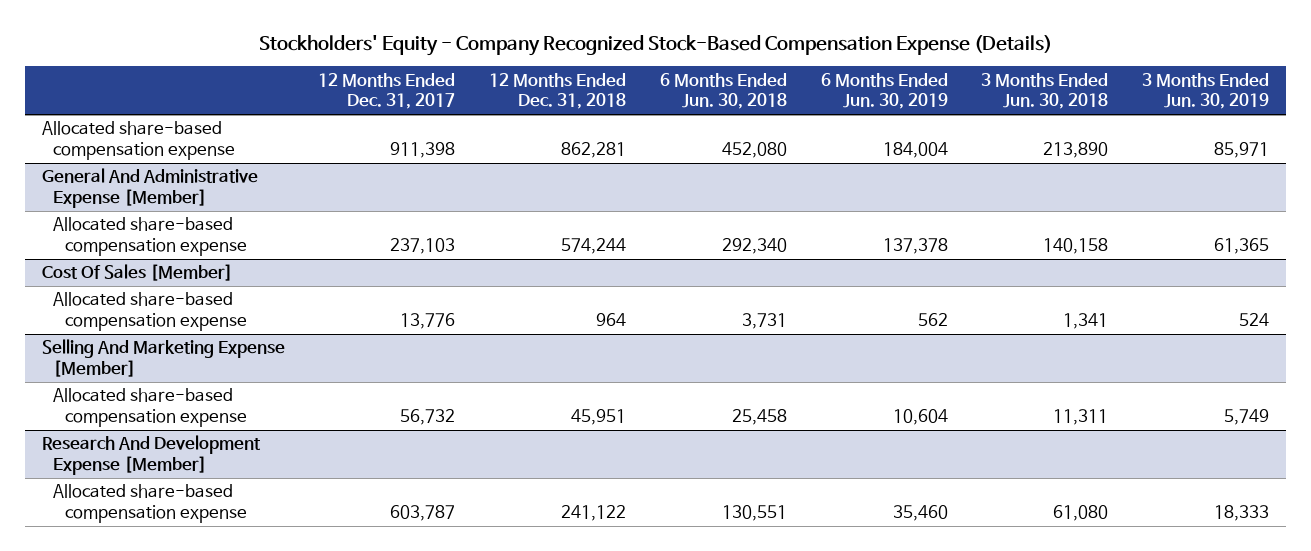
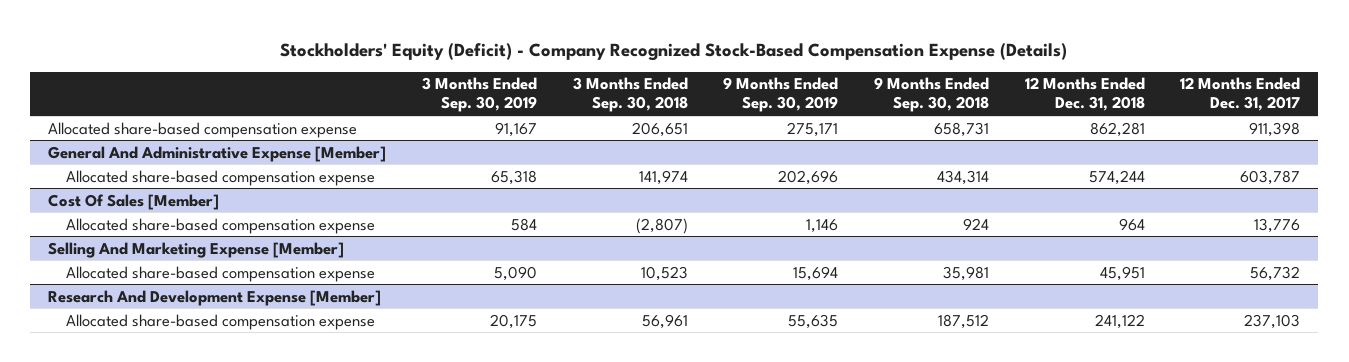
[259,34,1053,56] Stockholders' Equity - Company Recognized Stock-Based Compensation Expense (Details) -> [280,42,1068,61] Stockholders' Equity (Deficit) - Company Recognized Stock-Based Compensation Expense (Details)
[659,72,787,110] 6 Months Ended Jun. 30, 2018 -> none
[820,72,948,110] 6 Months Ended Jun. 30, 2019 -> none
[981,72,1109,110] 3 Months Ended Jun. 30, 2018 -> none
[1142,72,1270,110] 3 Months Ended Jun. 30, 2019 -> none
none -> [421,77,537,113] 3 Months Ended Sep. 30, 2019
none -> [572,77,688,113] 3 Months Ended Sep. 30, 2018
none -> [723,77,839,113] 9 Months Ended Sep. 30, 2019
none -> [873,77,989,113] 9 Months Ended Sep. 30, 2018
[390,238,456,255] 237,103 -> [1240,169,1301,185] 603,787
[390,505,456,522] 603,787 -> [1244,313,1301,329] 237,103

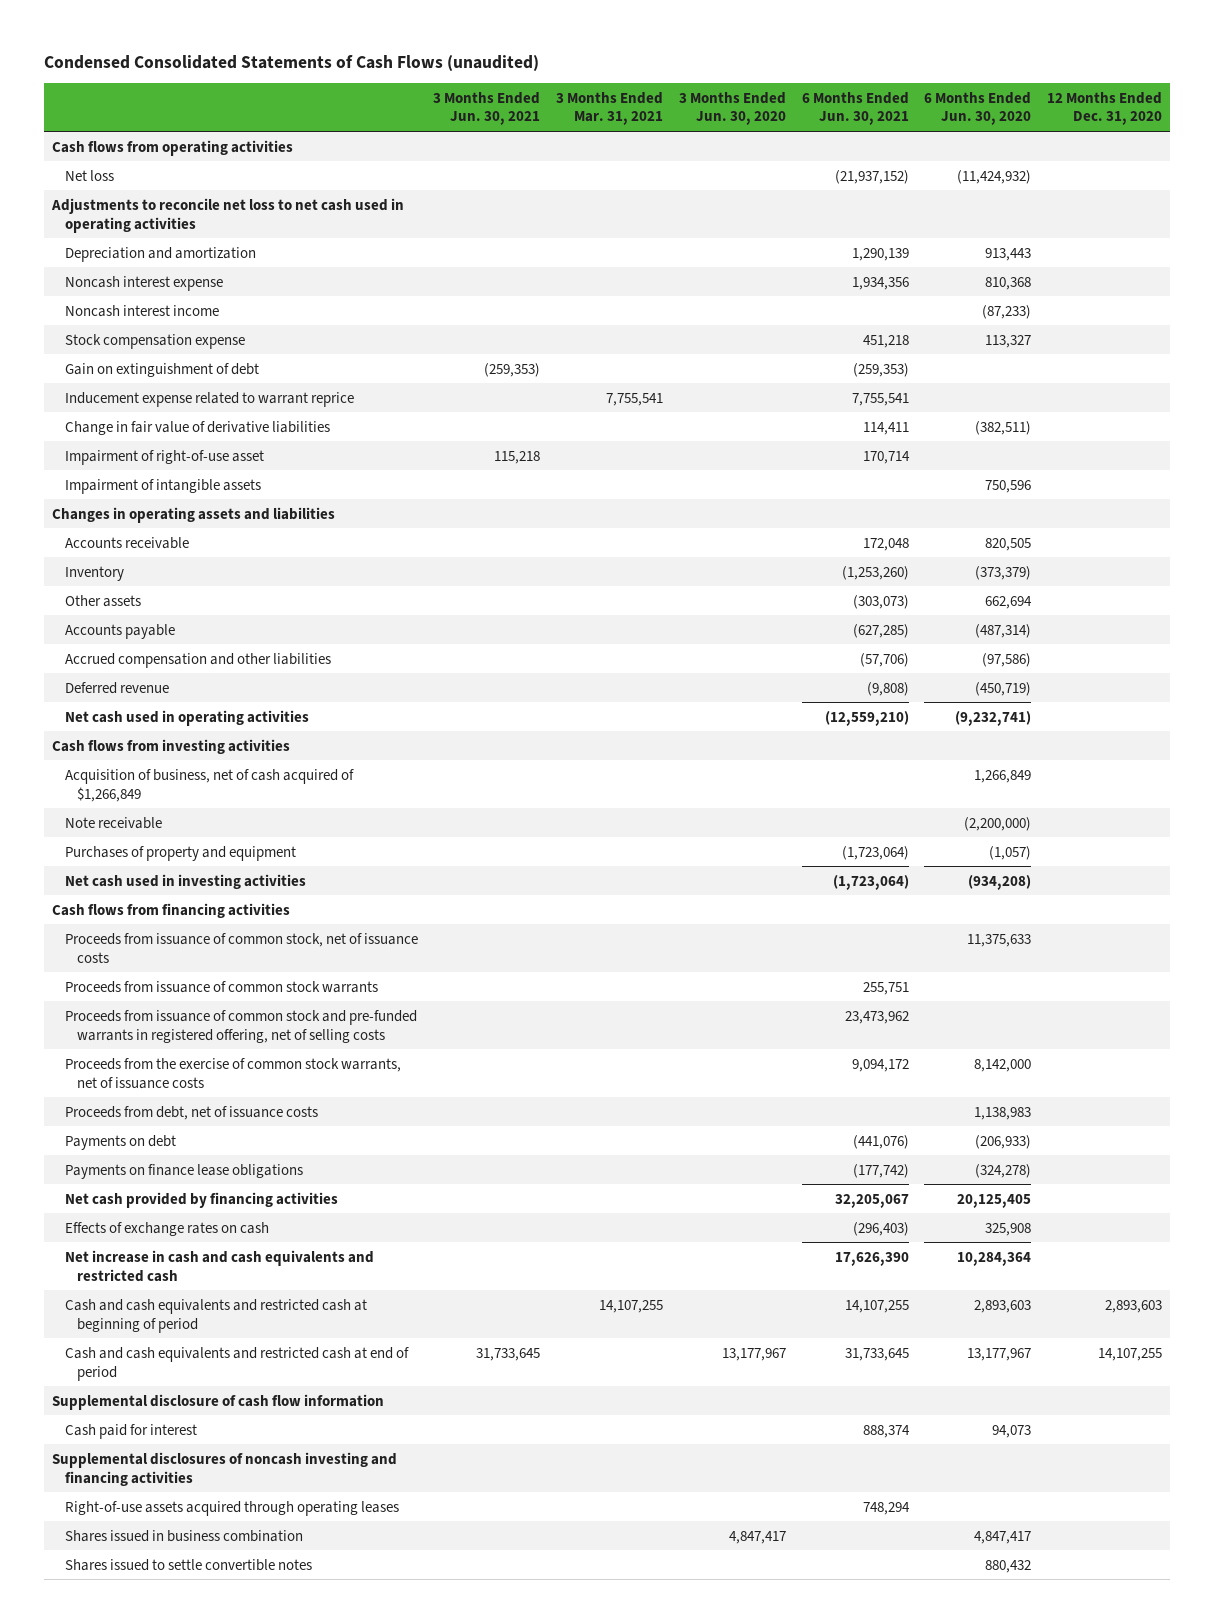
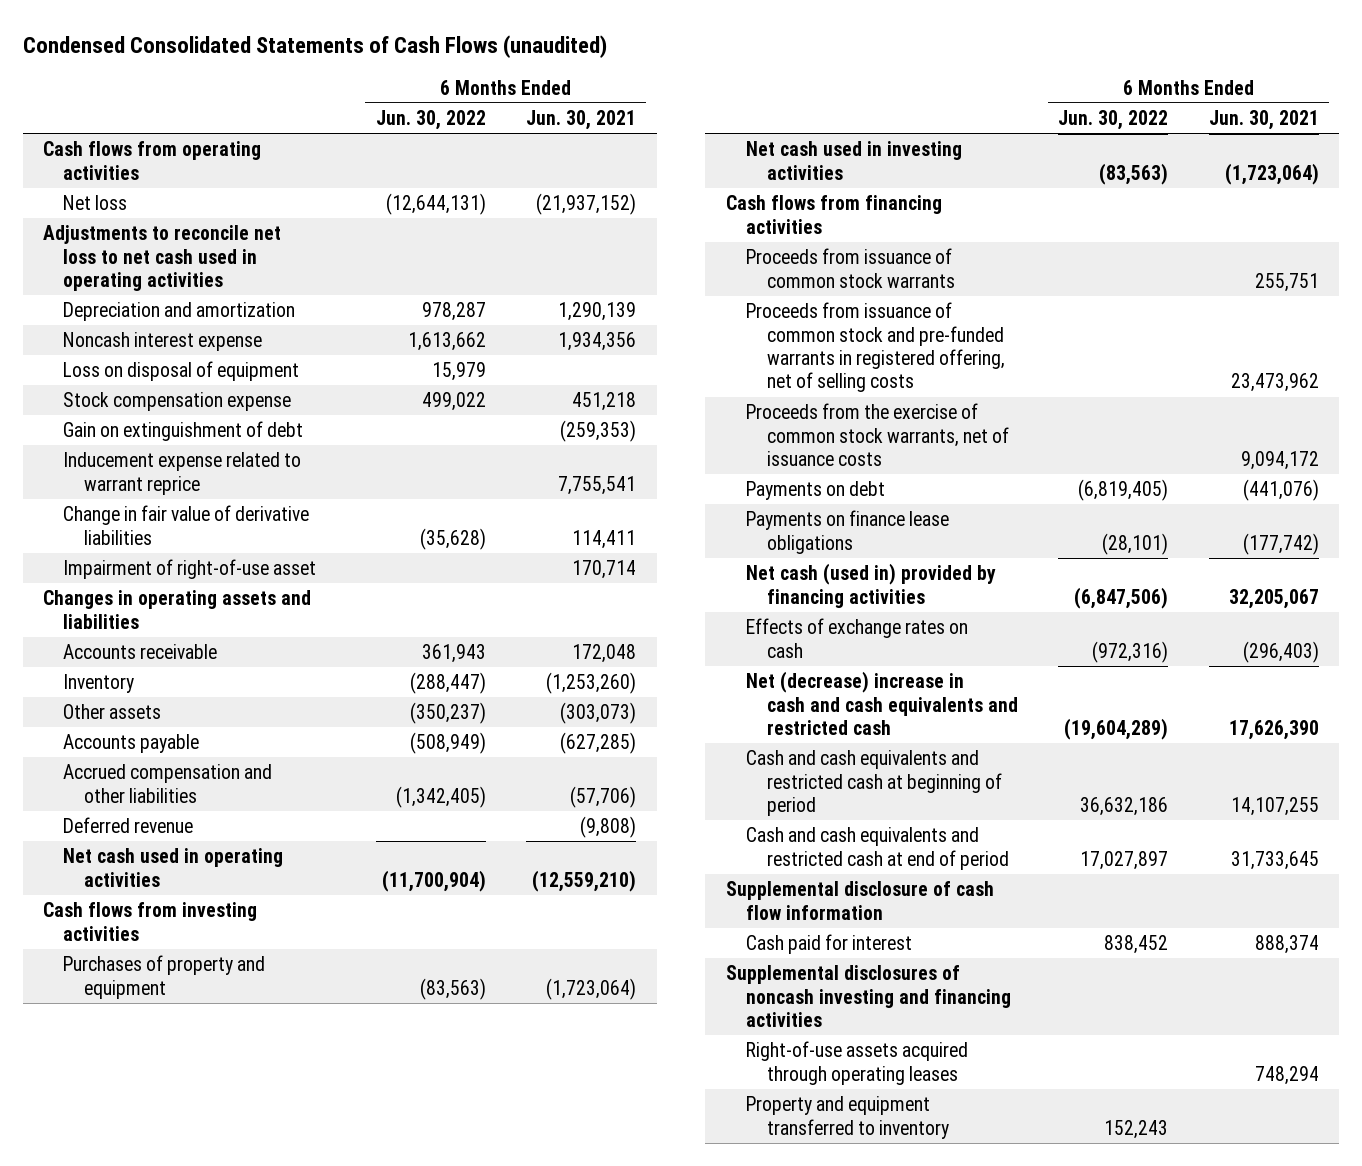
[433,91,541,126] 3 Months Ended Jun. 30, 2021 -> none
[556,91,664,126] 3 Months Ended Mar. 31, 2021 -> none
[678,91,786,126] 3 Months Ended Jun. 30, 2020 -> none
[924,91,1032,126] 6 Months Ended Jun. 30, 2020 -> none
[1047,91,1163,126] 12 Months Ended Dec. 31, 2020 -> none
none -> [375,110,486,131] Jun. 30, 2022
[64,304,219,317] Noncash interest income -> none
none -> [63,361,300,382] Loss on disposal of equipment
[64,478,261,494] Impairment of intangible assets -> none
[64,768,354,802] Acquisition of business, net of cash acquired of $1,266,849 -> none
[64,816,162,829] Note receivable -> none
[64,932,418,963] Proceeds from issuance of common stock, net of issuance costs -> none
[64,1105,318,1120] Proceeds from debt, net of issuance costs -> none
[64,1191,338,1208] Net cash provided by financing activities -> [746,563,997,608] Net cash (used in) provided by financing activities
[64,1249,374,1282] Net increase in cash and cash equivalents and restricted cash -> [746,671,1018,735] Net (decrease) increase in cash and cash equivalents and restricted cash
[64,1529,303,1542] Shares issued in business combination -> none
[64,1558,312,1571] Shares issued to settle convertible notes -> none
none -> [746,1096,949,1139] Property and equipment transferred to inventory

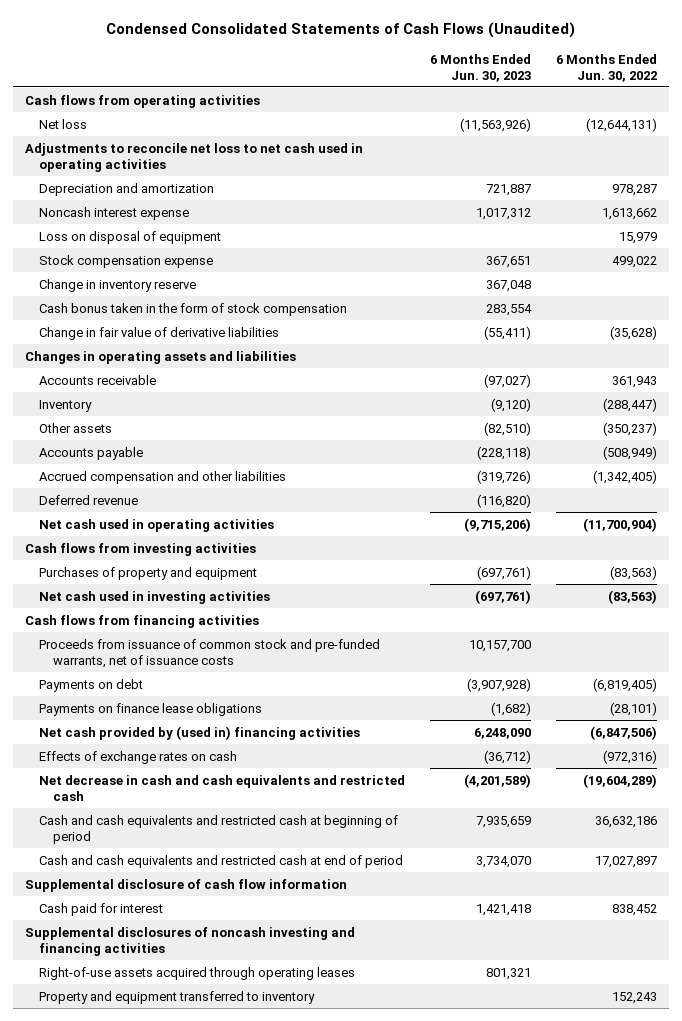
[22,34,607,58] Condensed Consolidated Statements of Cash Flows (unaudited) -> [105,21,575,38] Condensed Consolidated Statements of Cash Flows (Unaudited)
[526,110,637,131] Jun. 30, 2021 -> none
none -> [429,53,531,82] 6 Months Ended Jun. 30, 2023
[63,421,304,442] Gain on extinguishment of debt -> none
[63,452,302,495] Inducement expense related to warrant reprice -> none
none -> [39,278,197,292] Change in inventory reserve
none -> [39,302,348,316] Cash bonus taken in the form of stock compensation
[63,559,317,580] Impairment of right-of-use asset -> none
[746,248,955,288] Proceeds from issuance of common stock warrants -> none
[746,302,1005,393] Proceeds from issuance of common stock and pre-funded warrants in registered offering, net of selling costs -> none
[746,403,1009,466] Proceeds from the exercise of common stock warrants, net of issuance costs -> [39,638,381,668] Proceeds from issuance of common stock and pre-funded warrants, net of issuance costs
[746,563,997,608] Net cash (used in) provided by financing activities -> [39,725,361,740] Net cash provided by (used in) financing activities
[746,671,1018,735] Net (decrease) increase in cash and cash equivalents and restricted cash -> [39,774,406,801] Net decrease in cash and cash equivalents and restricted cash

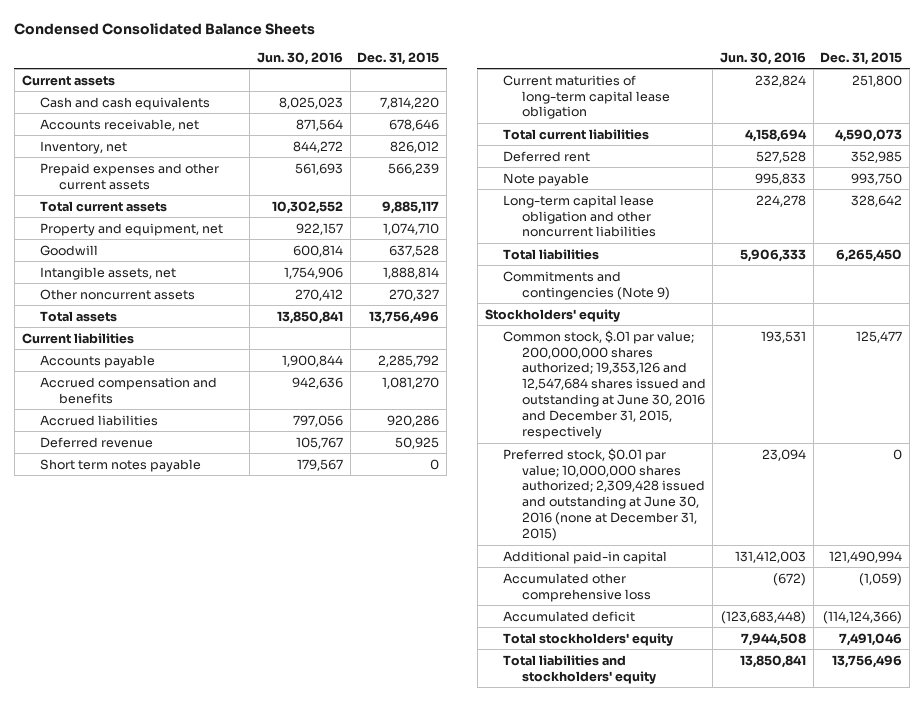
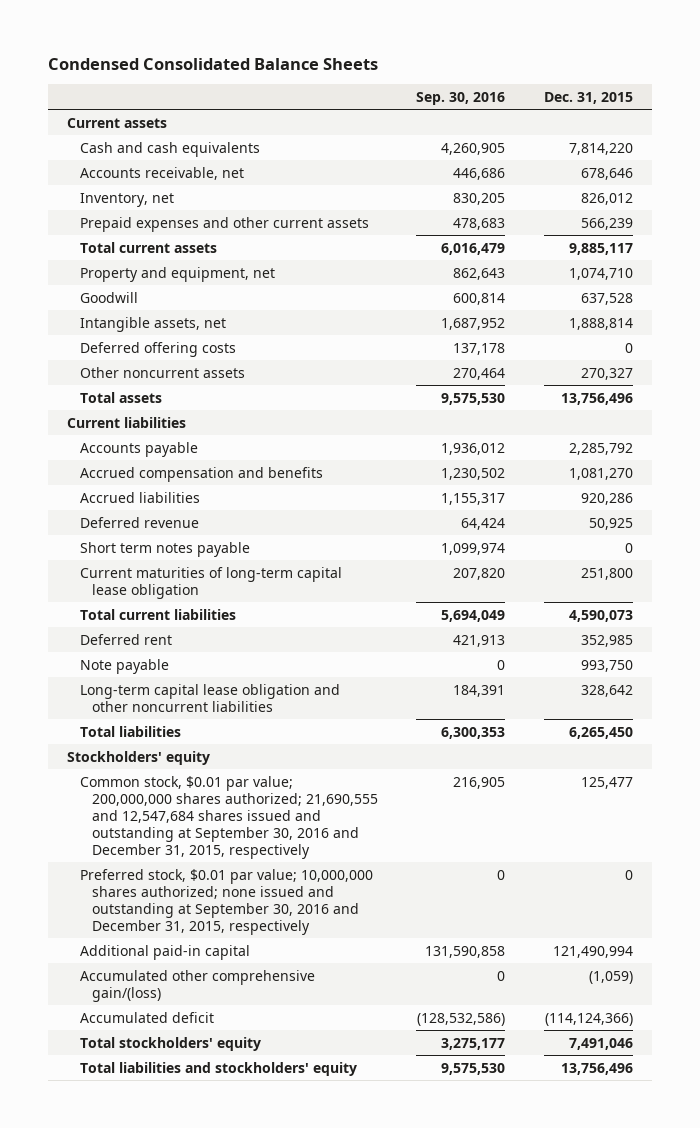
[257,51,344,65] Jun. 30, 2016 -> none
none -> [416,91,506,105] Sep. 30, 2016
none -> [79,341,236,357] Deferred offering costs
[503,270,670,300] Commitments and contingencies (Note 9) -> none
[503,329,706,440] Common stock, $.01 par value; 200,000,000 shares authorized; 19,353,126 and 12,547,684 shares issued and outstanding at June 30, 2016 and December 31, 2015, respectively -> [79,775,379,859] Common stock, $0.01 par value; 200,000,000 shares authorized; 21,690,555 and 12,547,684 shares issued and outstanding at September 30, 2016 and December 31, 2015, respectively
[503,447,705,542] Preferred stock, $0.01 par value; 10,000,000 shares authorized; 2,309,428 issued and outstanding at June 30, 2016 (none at December 31, 2015) -> [79,868,373,935] Preferred stock, $0.01 par value; 10,000,000 shares authorized; none issued and outstanding at September 30, 2016 and December 31, 2015, respectively
[503,572,651,602] Accumulated other comprehensive loss -> [79,969,315,1002] Accumulated other comprehensive gain/(loss)

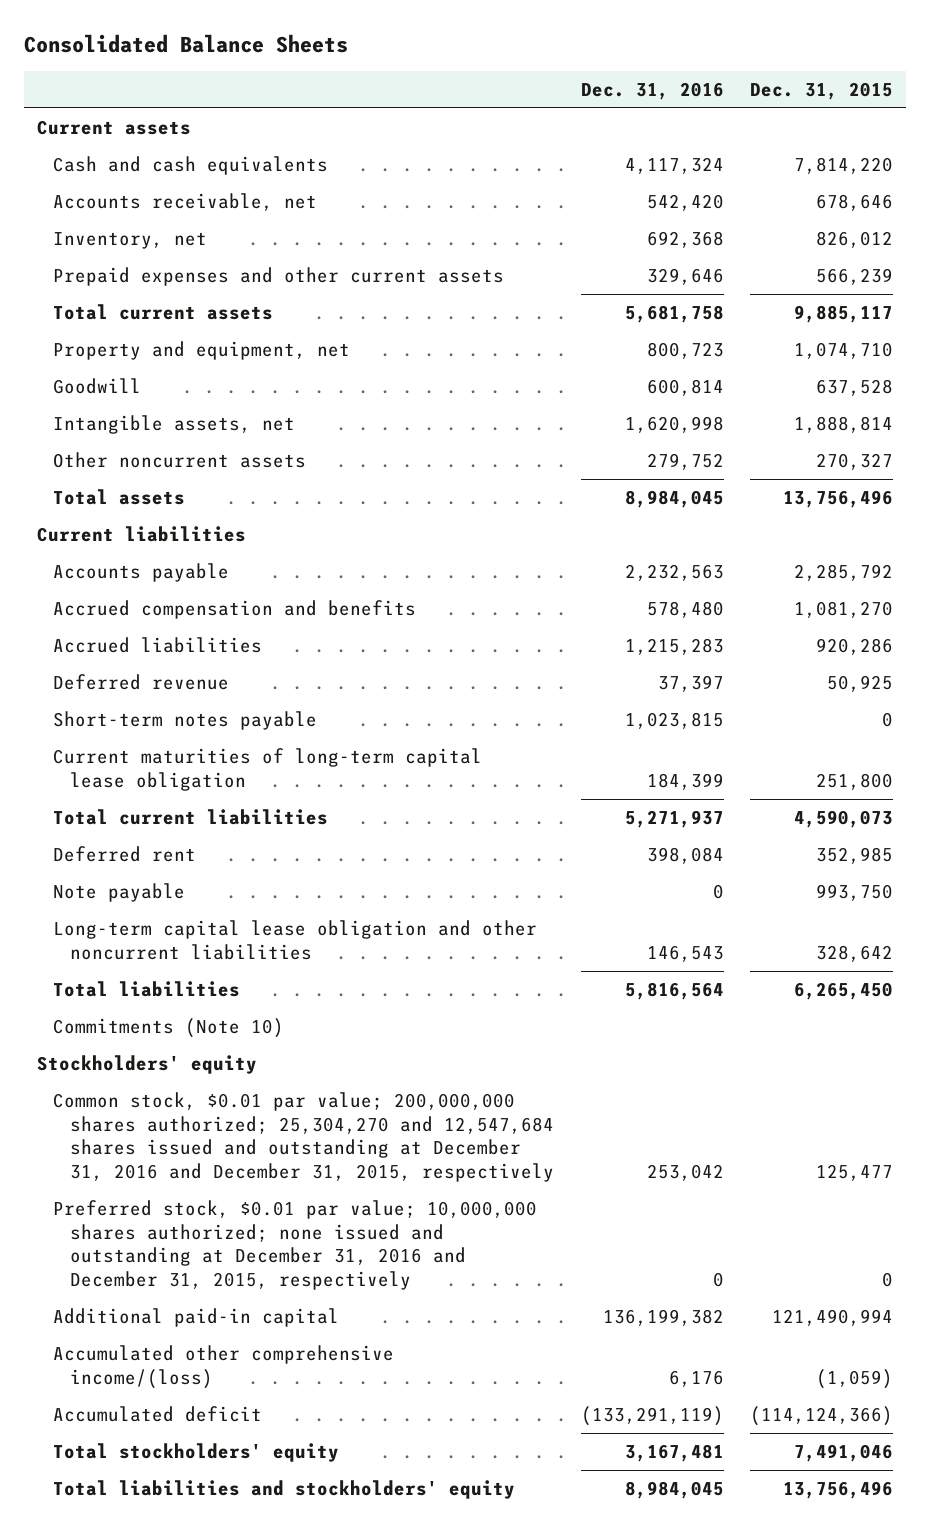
[48,58,379,71] Condensed Consolidated Balance Sheets -> [23,34,348,54] Consolidated Balance Sheets
[416,91,506,105] Sep. 30, 2016 -> none
none -> [580,81,724,100] Dec. 31, 2016
[79,341,236,357] Deferred offering costs -> none
[79,541,250,557] Short term notes payable -> [53,710,318,730] Short-term notes payable
none -> [53,1017,285,1038] Commitments (Note 10)
[79,775,379,859] Common stock, $0.01 par value; 200,000,000 shares authorized; 21,690,555 and 12,547,684 shares issued and outstanding at September 30, 2016 and December 31, 2015, respectively -> [53,1091,555,1182] Common stock, $0.01 par value; 200,000,000 shares authorized; 25,304,270 and 12,547,684 shares issued and outstanding at December 31, 2016 and December 31, 2015, respectively
[79,868,373,935] Preferred stock, $0.01 par value; 10,000,000 shares authorized; none issued and outstanding at September 30, 2016 and December 31, 2015, respectively -> [53,1199,538,1290] Preferred stock, $0.01 par value; 10,000,000 shares authorized; none issued and outstanding at December 31, 2016 and December 31, 2015, respectively
[79,969,315,1002] Accumulated other comprehensive gain/(loss) -> [53,1344,395,1389] Accumulated other comprehensive income/(loss)

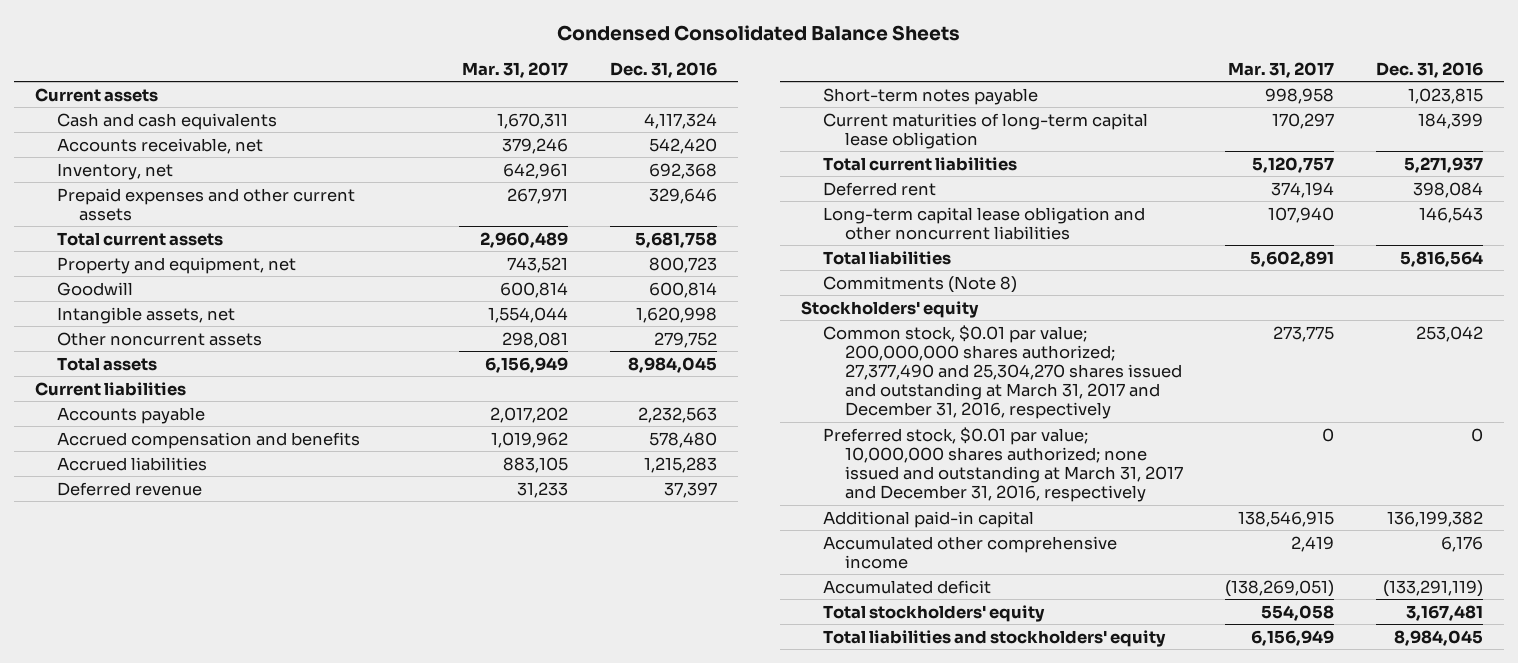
[23,34,348,54] Consolidated Balance Sheets -> [557,24,961,41] Condensed Consolidated Balance Sheets
[749,81,893,100] Dec. 31, 2015 -> none
none -> [461,61,568,78] Mar. 31, 2017
[53,882,186,902] Note payable -> none
[53,1017,285,1038] Commitments (Note 10) -> [822,275,1017,293] Commitments (Note 8)
[53,1091,555,1182] Common stock, $0.01 par value; 200,000,000 shares authorized; 25,304,270 and 12,547,684 shares issued and outstanding at December 31, 2016 and December 31, 2015, respectively -> [822,324,1182,420] Common stock, $0.01 par value; 200,000,000 shares authorized; 27,377,490 and 25,304,270 shares issued and outstanding at March 31, 2017 and December 31, 2016, respectively
[53,1199,538,1290] Preferred stock, $0.01 par value; 10,000,000 shares authorized; none issued and outstanding at December 31, 2016 and December 31, 2015, respectively -> [822,426,1183,503] Preferred stock, $0.01 par value; 10,000,000 shares authorized; none issued and outstanding at March 31, 2017 and December 31, 2016, respectively
[53,1344,395,1389] Accumulated other comprehensive income/(loss) -> [822,535,1117,569] Accumulated other comprehensive income

